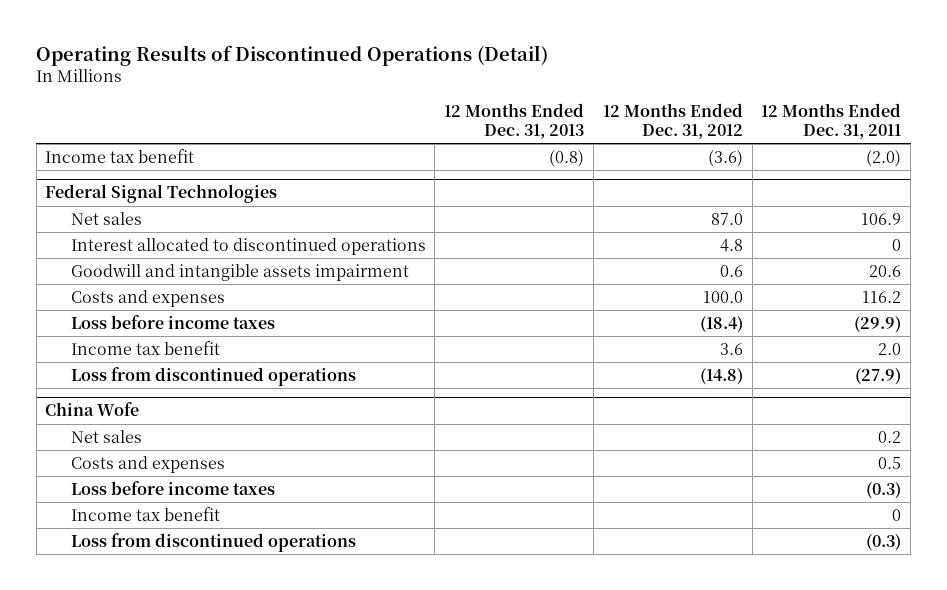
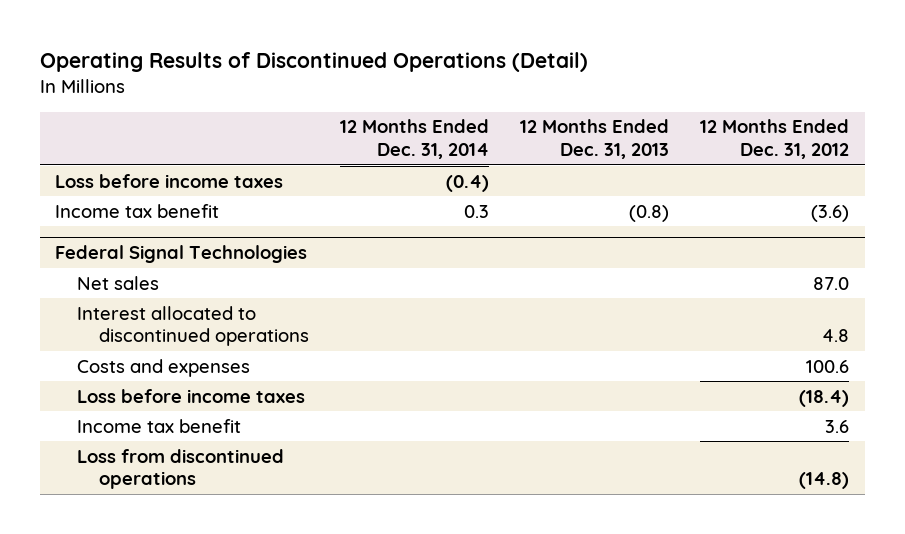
[761,103,902,140] 12 Months Ended Dec. 31, 2011 -> none
none -> [339,119,489,160] 12 Months Ended Dec. 31, 2014
none -> [55,173,284,188] Loss before income taxes
[70,263,409,281] Goodwill and intangible assets impairment -> none
[702,290,743,303] 100.0 -> [806,359,850,373] 100.6
[45,402,140,417] China Wofe -> none
[70,429,142,443] Net sales -> none
[70,455,225,473] Costs and expenses -> none
[70,480,275,495] Loss before income taxes -> none
[70,506,220,521] Income tax benefit -> none
[70,532,356,552] Loss from discontinued operations -> none

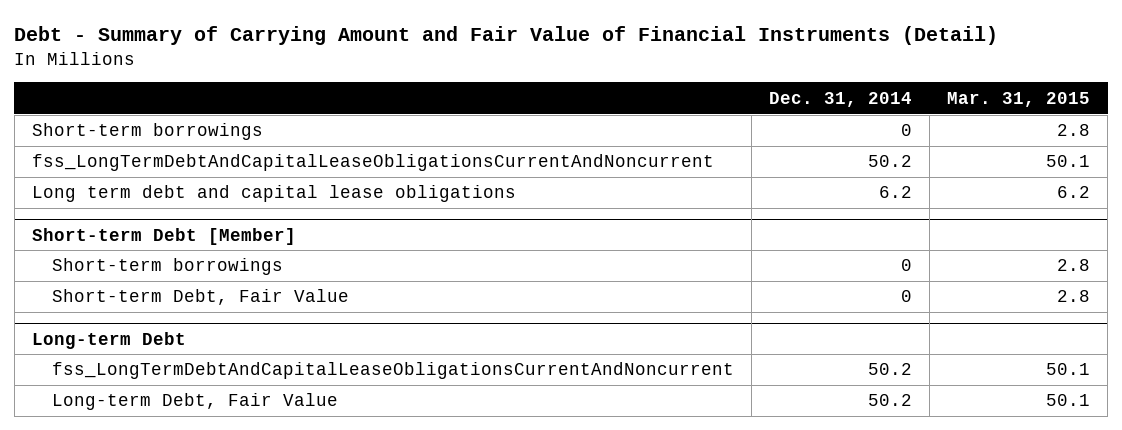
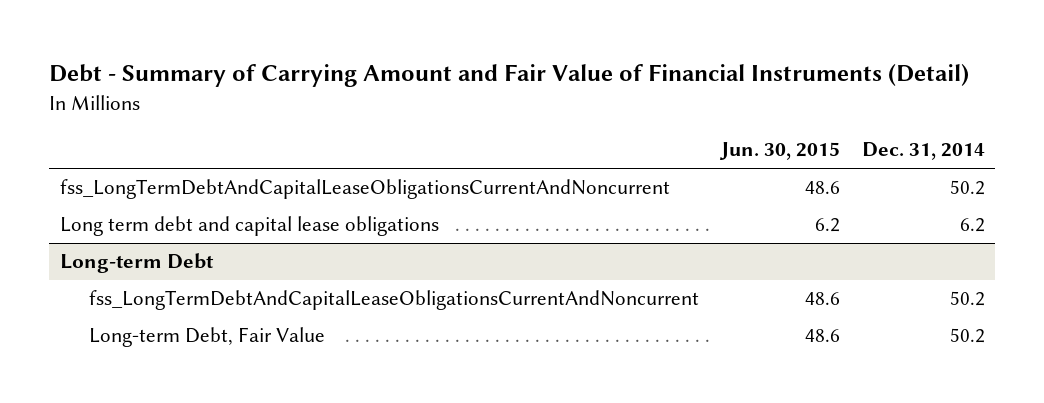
[947,91,1091,107] Mar. 31, 2015 -> none
none -> [718,142,840,161] Jun. 30, 2015
[31,123,263,141] Short-term borrowings -> none
[31,227,296,245] Short-term Debt [Member] -> none
[51,258,283,276] Short-term borrowings -> none
[51,289,349,306] Short-term Debt, Fair Value -> none

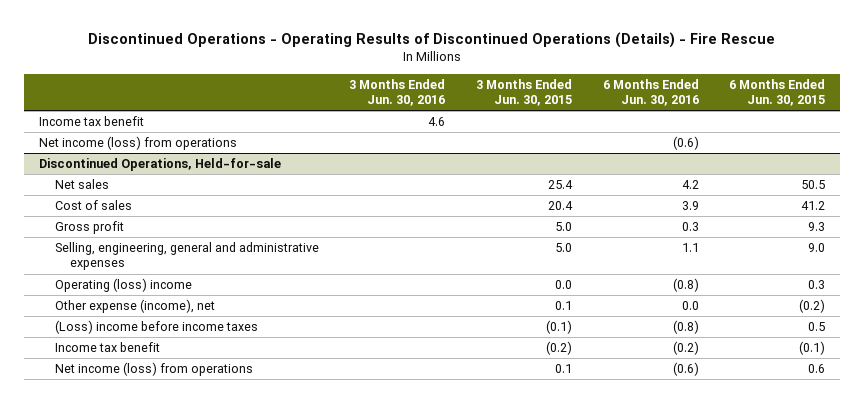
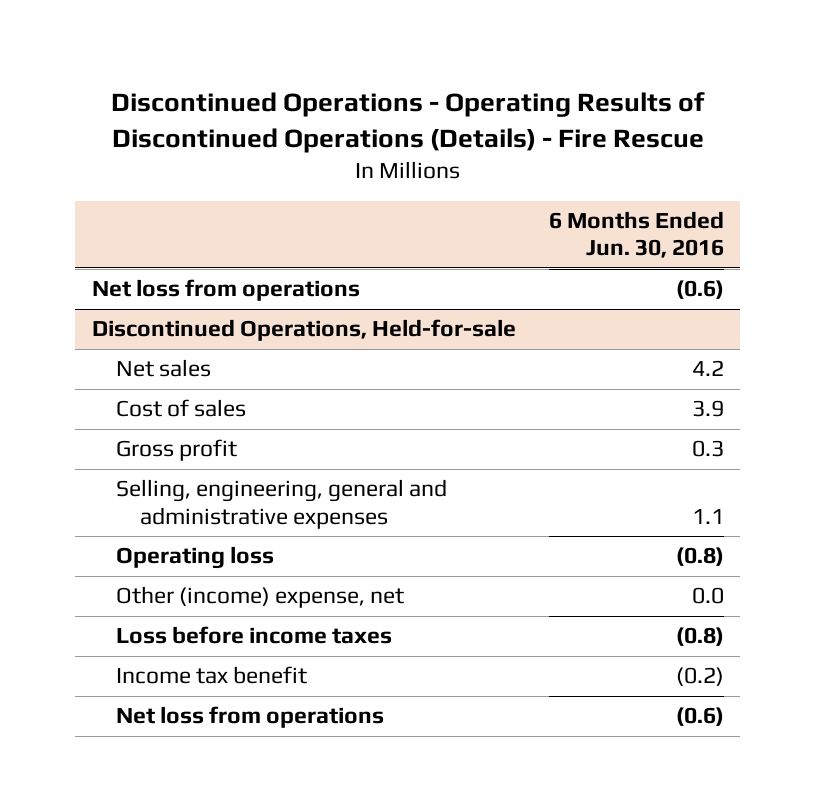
[349,78,446,106] 3 Months Ended Jun. 30, 2016 -> none
[475,78,572,106] 3 Months Ended Jun. 30, 2015 -> none
[729,78,826,106] 6 Months Ended Jun. 30, 2015 -> none
[39,116,145,127] Income tax benefit -> none
[39,136,238,151] Net income (loss) from operations -> [91,279,360,302] Net loss from operations
[54,278,192,293] Operating (loss) income -> [115,546,274,570] Operating loss
[54,299,215,314] Other expense (income), net -> [115,586,404,609] Other (income) expense, net
[54,320,258,335] (Loss) income before income taxes -> [115,626,392,645] Loss before income taxes
[54,362,253,377] Net income (loss) from operations -> [115,706,384,729] Net loss from operations

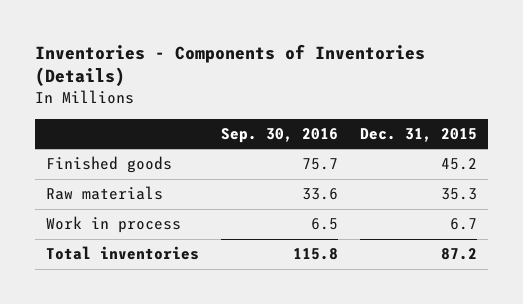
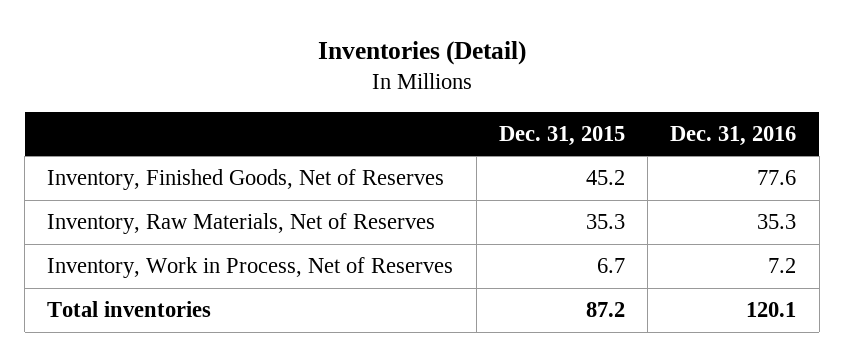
[34,43,425,87] Inventories - Components of Inventories (Details) -> [317,41,526,66] Inventories (Detail)
[220,127,338,143] Sep. 30, 2016 -> none
none -> [670,125,797,146] Dec. 31, 2016
[45,156,172,174] Finished goods -> [47,169,445,191] Inventory, Finished Goods, Net of Reserves
[45,186,163,201] Raw materials -> [47,213,436,235] Inventory, Raw Materials, Net of Reserves
[45,216,181,234] Work in process -> [47,257,454,279] Inventory, Work in Process, Net of Reserves

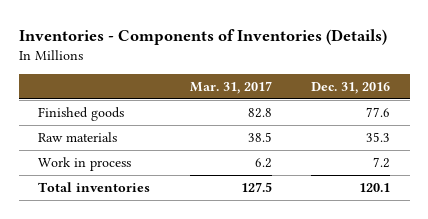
[317,41,526,66] Inventories (Detail) -> [18,28,387,45] Inventories - Components of Inventories (Details)
[498,125,625,146] Dec. 31, 2015 -> none
none -> [189,81,272,95] Mar. 31, 2017
[47,169,445,191] Inventory, Finished Goods, Net of Reserves -> [38,106,125,121] Finished goods
[47,213,436,235] Inventory, Raw Materials, Net of Reserves -> [38,131,118,142] Raw materials
[47,257,454,279] Inventory, Work in Process, Net of Reserves -> [38,156,132,171] Work in process

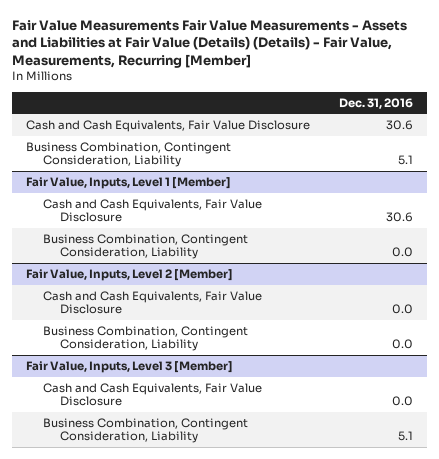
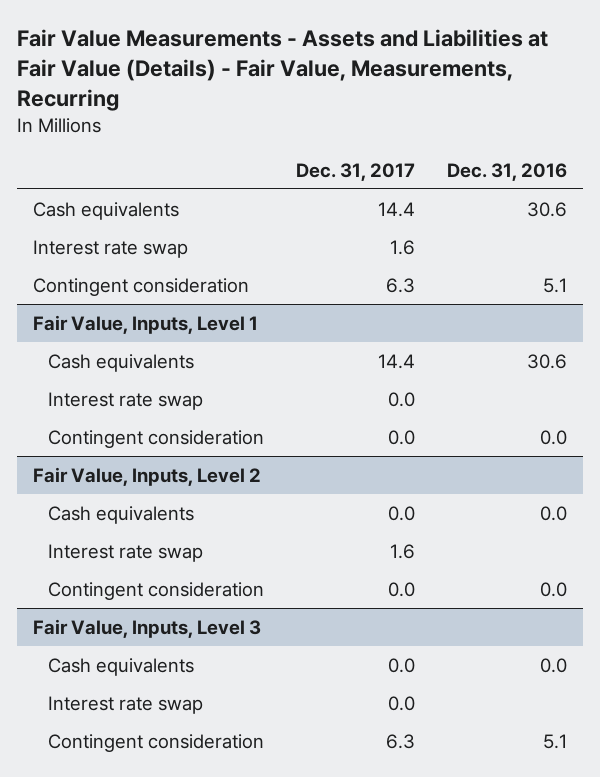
[12,19,408,68] Fair Value Measurements Fair Value Measurements - Assets and Liabilities at Fair Value (Details) (Details) - Fair Value, Measurements, Recurring [Member] -> [16,29,548,111] Fair Value Measurements - Assets and Liabilities at Fair Value (Details) - Fair Value, Measurements, Recurring
none -> [296,162,416,181] Dec. 31, 2017
[26,120,311,133] Cash and Cash Equivalents, Fair Value Disclosure -> [32,201,179,220] Cash equivalents
none -> [32,239,188,258] Interest rate swap
[26,142,232,168] Business Combination, Contingent Consideration, Liability -> [32,277,249,296] Contingent consideration
[26,177,232,190] Fair Value, Inputs, Level 1 [Member] -> [32,314,258,334] Fair Value, Inputs, Level 1
[43,199,263,223] Cash and Cash Equivalents, Fair Value Disclosure -> [48,353,195,372] Cash equivalents
none -> [48,391,204,410] Interest rate swap
[43,234,249,260] Business Combination, Contingent Consideration, Liability -> [48,429,265,448] Contingent consideration
[26,269,234,282] Fair Value, Inputs, Level 2 [Member] -> [32,466,261,486] Fair Value, Inputs, Level 2
[43,291,263,315] Cash and Cash Equivalents, Fair Value Disclosure -> [48,505,195,524] Cash equivalents
none -> [48,543,204,562] Interest rate swap
[43,326,249,352] Business Combination, Contingent Consideration, Liability -> [48,581,265,600] Contingent consideration
[26,361,234,374] Fair Value, Inputs, Level 3 [Member] -> [32,618,261,638] Fair Value, Inputs, Level 3
[43,383,263,407] Cash and Cash Equivalents, Fair Value Disclosure -> [48,657,195,676] Cash equivalents
none -> [48,695,204,714] Interest rate swap
[43,418,249,444] Business Combination, Contingent Consideration, Liability -> [48,733,265,752] Contingent consideration

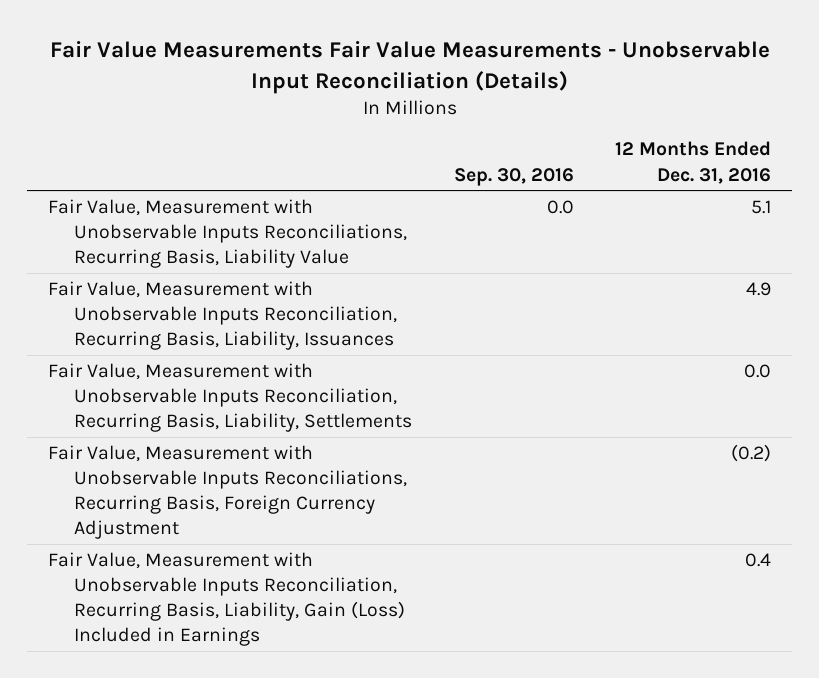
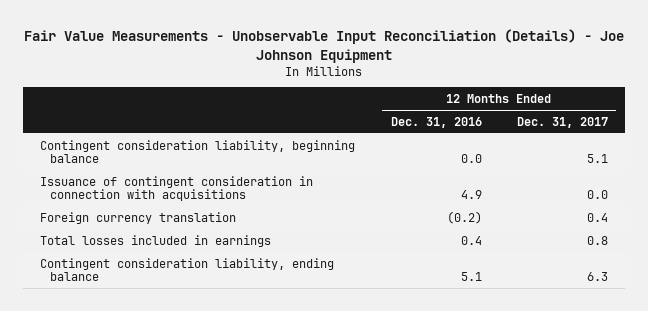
[49,41,770,94] Fair Value Measurements Fair Value Measurements - Unobservable Input Reconciliation (Details) -> [24,29,625,63] Fair Value Measurements - Unobservable Input Reconciliation (Details) - Joe Johnson Equipment
[453,167,574,186] Sep. 30, 2016 -> none
none -> [516,116,608,128] Dec. 31, 2017
[47,198,407,269] Fair Value, Measurement with Unobservable Inputs Reconciliations, Recurring Basis, Liability Value -> none
[47,362,412,433] Fair Value, Measurement with Unobservable Inputs Reconciliation, Recurring Basis, Liability, Settlements -> none
none -> [40,139,356,164] Contingent consideration liability, beginning balance
[47,280,397,351] Fair Value, Measurement with Unobservable Inputs Reconciliation, Recurring Basis, Liability, Issuances -> [40,175,314,202] Issuance of contingent consideration in connection with acquisitions
[47,444,407,540] Fair Value, Measurement with Unobservable Inputs Reconciliations, Recurring Basis, Foreign Currency Adjustment -> [40,211,237,224] Foreign currency translation
[47,551,405,647] Fair Value, Measurement with Unobservable Inputs Reconciliation, Recurring Basis, Liability, Gain (Loss) Included in Earnings -> [40,234,272,247] Total losses included in earnings
none -> [40,257,335,282] Contingent consideration liability, ending balance

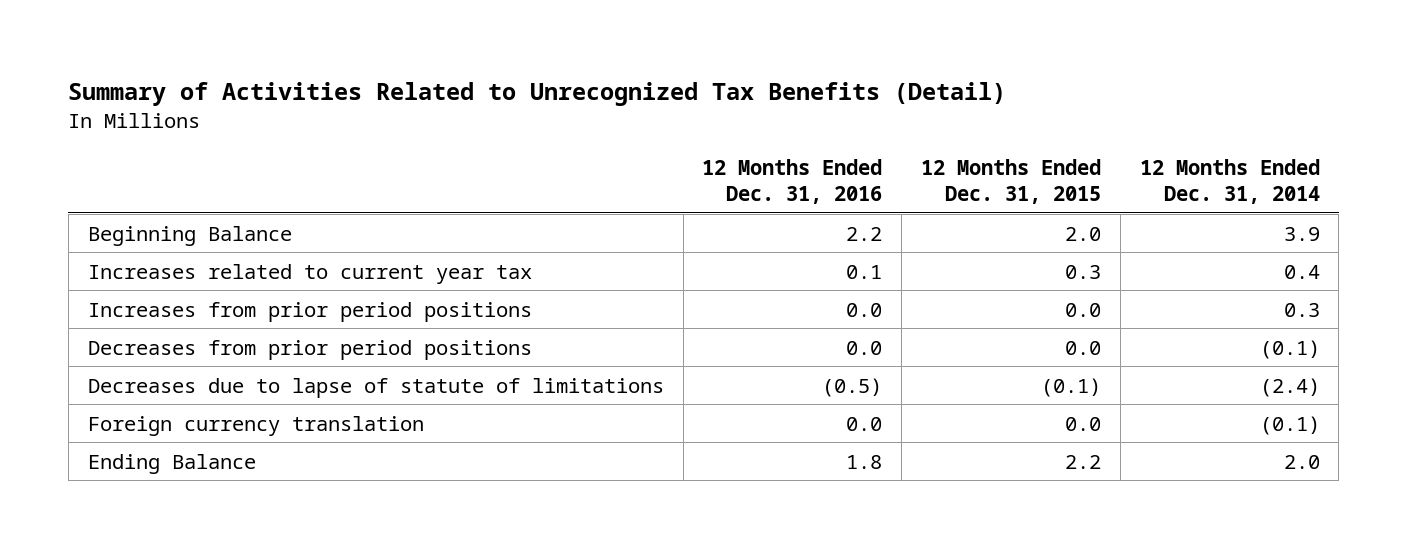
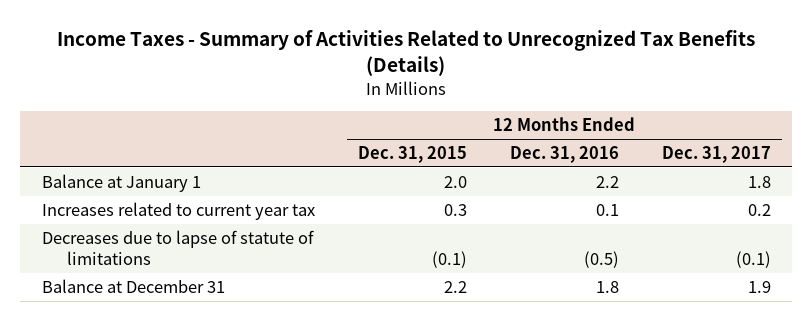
[68,82,1007,107] Summary of Activities Related to Unrecognized Tax Benefits (Detail) -> [57,29,756,76] Income Taxes - Summary of Activities Related to Unrecognized Tax Benefits (Details)
[1139,158,1320,204] 12 Months Ended Dec. 31, 2014 -> none
none -> [661,146,771,164] Dec. 31, 2017
[87,225,292,246] Beginning Balance -> [41,174,201,193] Balance at January 1
[87,301,532,322] Increases from prior period positions -> none
[87,339,532,360] Decreases from prior period positions -> none
[87,415,424,436] Foreign currency translation -> none
[87,453,256,474] Ending Balance -> [41,279,225,294] Balance at December 31

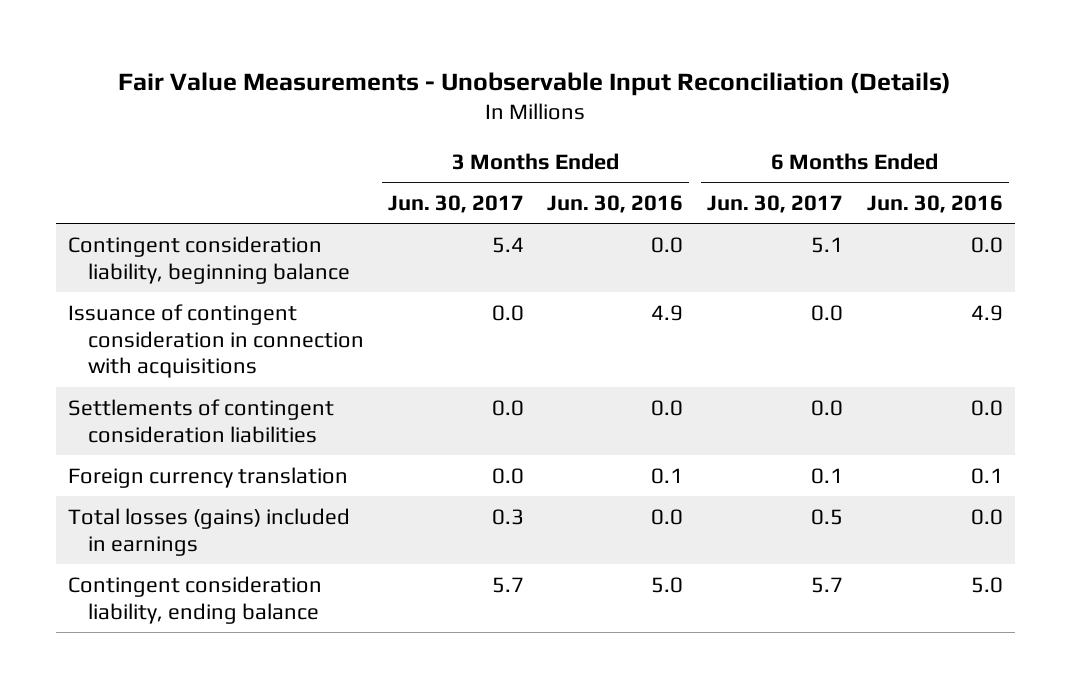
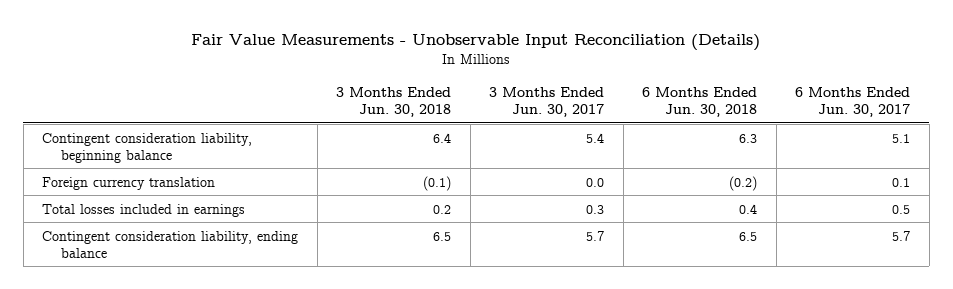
[547,194,684,213] Jun. 30, 2016 -> none
[867,194,1004,213] Jun. 30, 2016 -> none
none -> [336,86,452,117] 3 Months Ended Jun. 30, 2018
none -> [642,86,758,117] 6 Months Ended Jun. 30, 2018
[67,303,364,379] Issuance of contingent consideration in connection with acquisitions -> none
[67,398,334,443] Settlements of contingent consideration liabilities -> none
[67,507,350,556] Total losses (gains) included in earnings -> [42,203,246,217] Total losses included in earnings

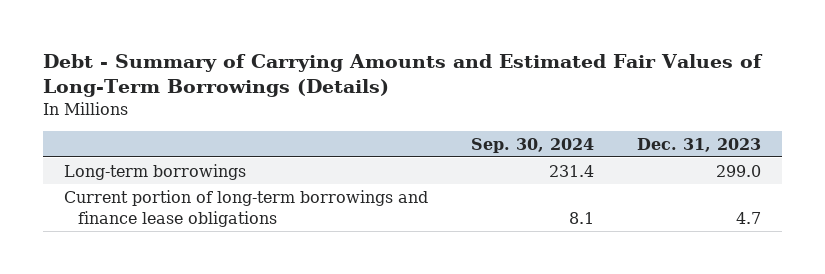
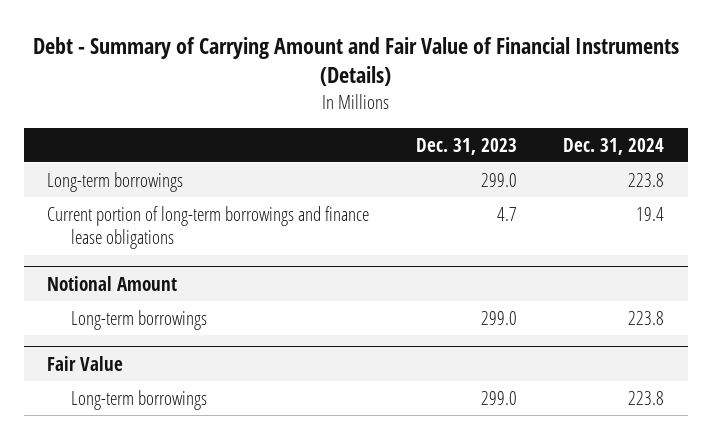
[42,53,763,97] Debt - Summary of Carrying Amounts and Estimated Fair Values of Long-Term Borrowings (Details) -> [32,36,679,87] Debt - Summary of Carrying Amount and Fair Value of Financial Instruments (Details)
[470,137,594,153] Sep. 30, 2024 -> none
none -> [563,137,665,155] Dec. 31, 2024
none -> [47,275,178,291] Notional Amount
none -> [71,309,208,330] Long-term borrowings
none -> [47,355,124,371] Fair Value
none -> [71,389,208,410] Long-term borrowings

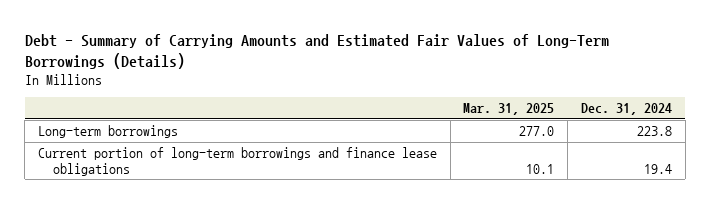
[32,36,679,87] Debt - Summary of Carrying Amount and Fair Value of Financial Instruments (Details) -> [24,34,609,69] Debt - Summary of Carrying Amounts and Estimated Fair Values of Long-Term Borrowings (Details)
[415,137,517,155] Dec. 31, 2023 -> none
none -> [463,103,555,116] Mar. 31, 2025
[47,275,178,291] Notional Amount -> none
[71,309,208,330] Long-term borrowings -> none
[47,355,124,371] Fair Value -> none
[71,389,208,410] Long-term borrowings -> none

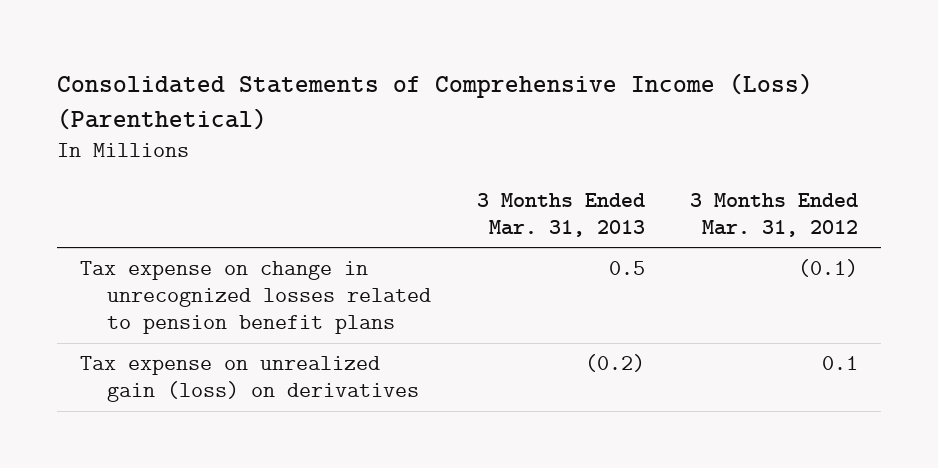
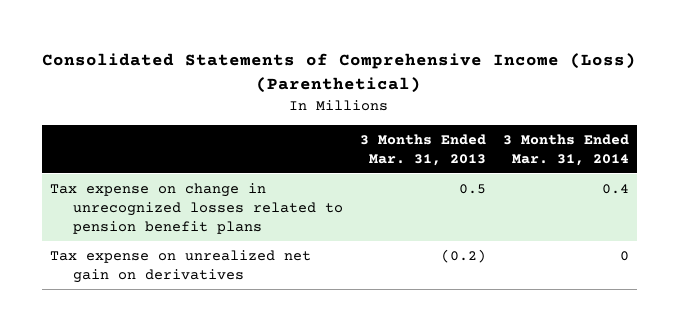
[690,192,859,237] 3 Months Ended Mar. 31, 2012 -> none
none -> [502,133,629,166] 3 Months Ended Mar. 31, 2014
[79,356,420,403] Tax expense on unrealized gain (loss) on derivatives -> [50,249,312,283] Tax expense on unrealized net gain on derivatives

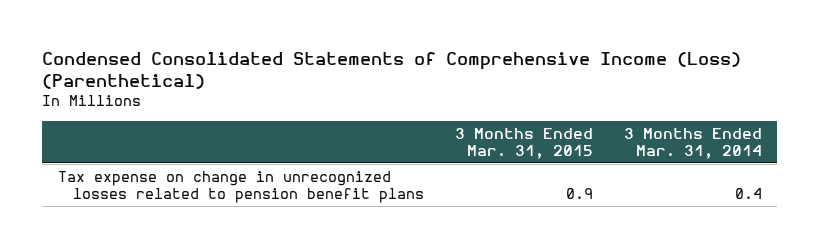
[42,53,637,94] Consolidated Statements of Comprehensive Income (Loss) (Parenthetical) -> [42,51,742,89] Condensed Consolidated Statements of Comprehensive Income (Loss) (Parenthetical)
[359,133,486,166] 3 Months Ended Mar. 31, 2013 -> none
none -> [455,127,594,159] 3 Months Ended Mar. 31, 2015
[50,249,312,283] Tax expense on unrealized net gain on derivatives -> none

